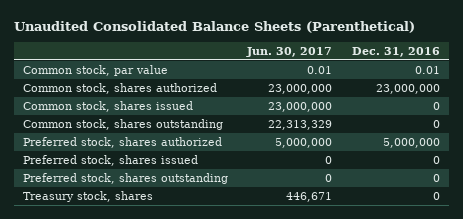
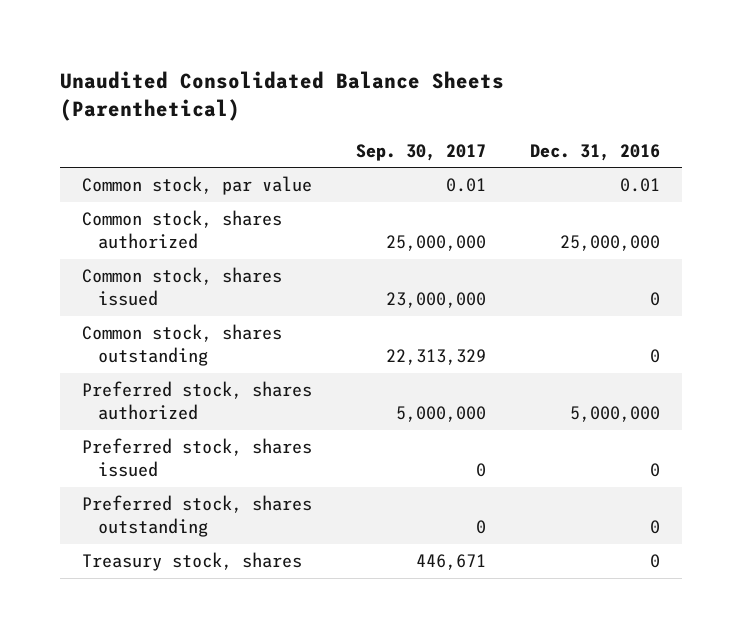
[246,47,333,58] Jun. 30, 2017 -> none
none -> [356,143,487,161] Sep. 30, 2017
[375,83,440,94] 23,000,000 -> [560,234,661,251] 25,000,000

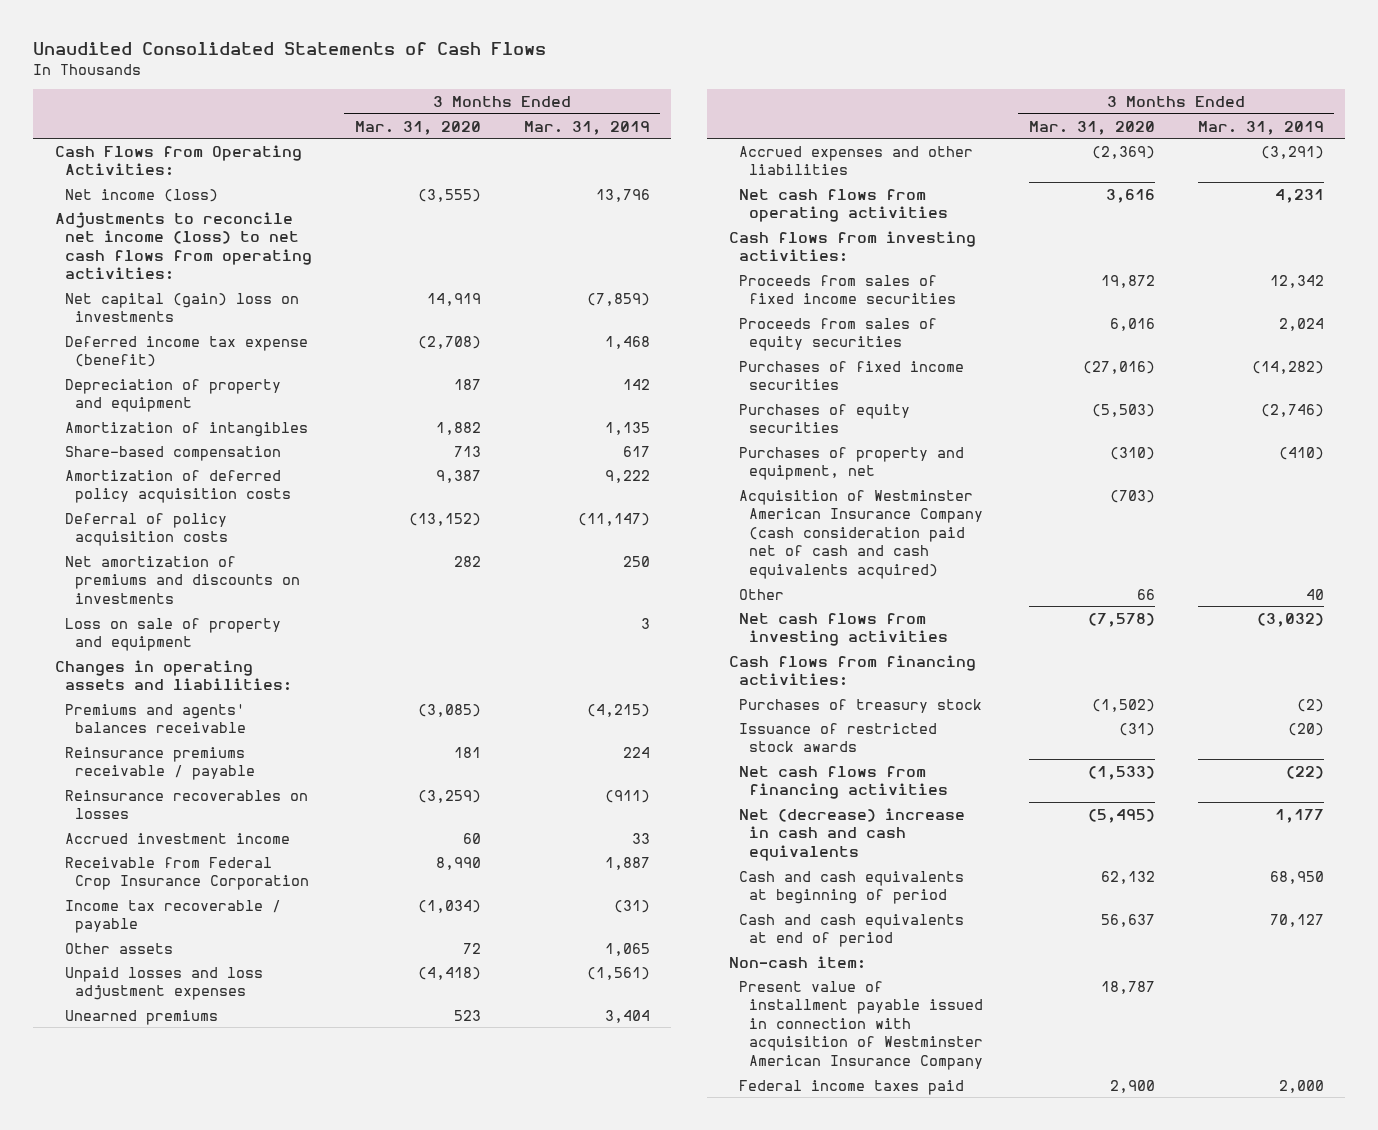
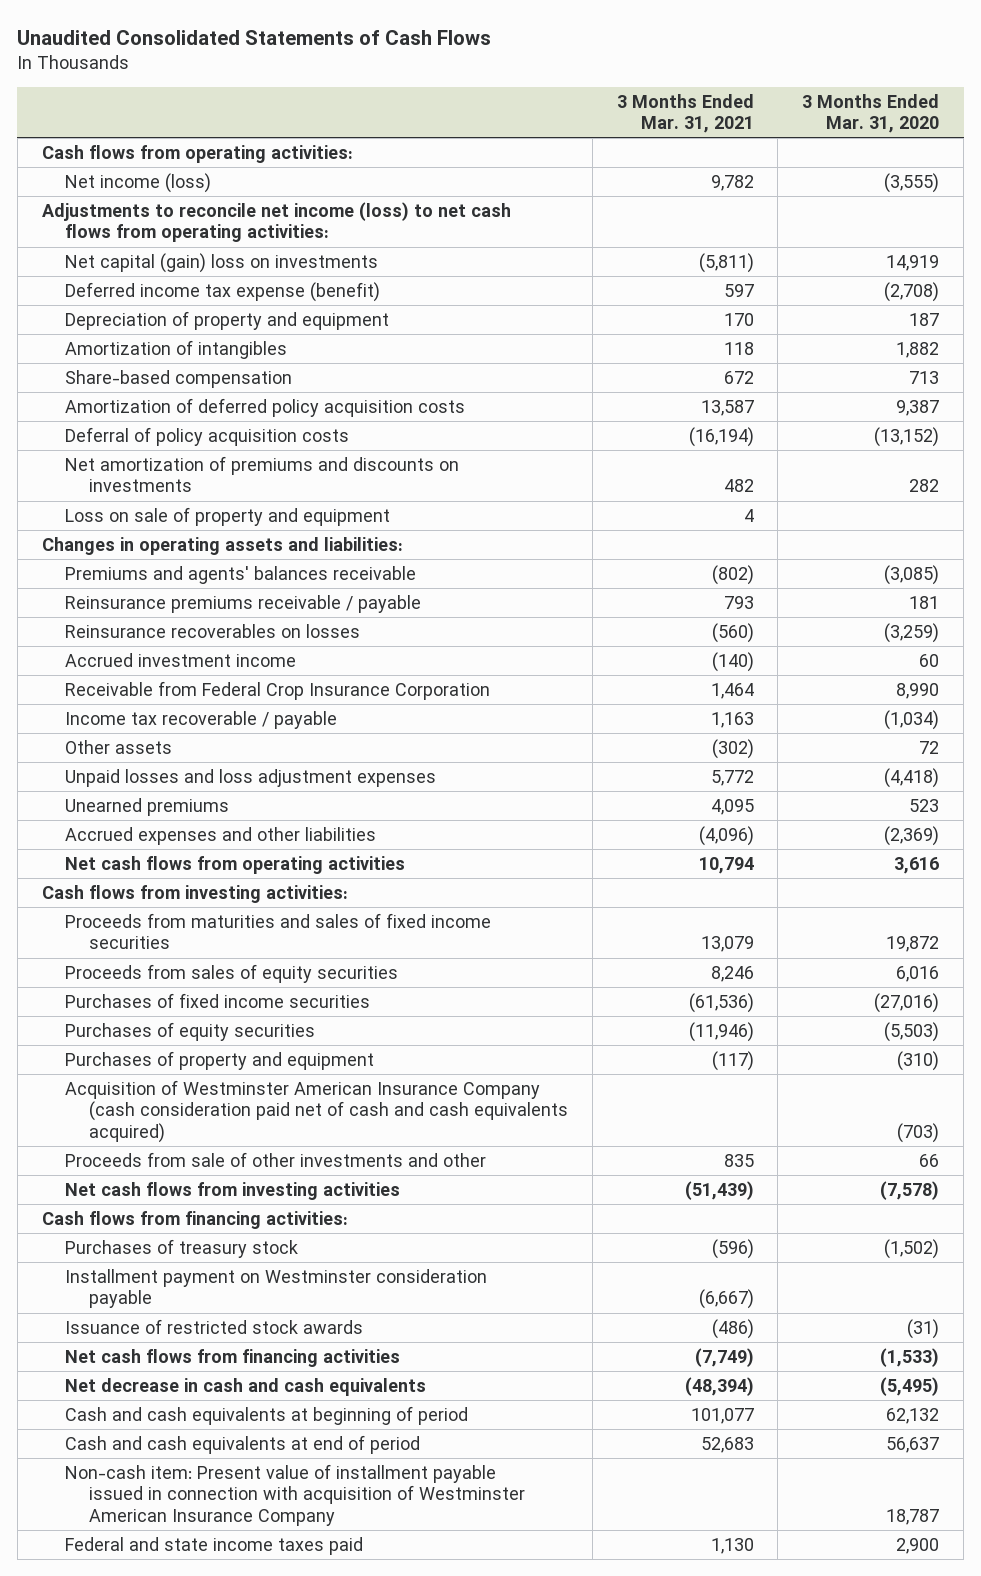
[523,120,650,135] Mar. 31, 2019 -> none
none -> [616,93,754,134] 3 Months Ended Mar. 31, 2021
[54,144,302,177] Cash Flows from Operating Activities: -> [41,144,353,163] Cash flows from operating activities:
[738,274,956,305] Proceeds from sales of fixed income securities -> [65,912,492,950] Proceeds from maturities and sales of fixed income securities
[738,446,964,481] Purchases of property and equipment, net -> [65,1050,375,1070] Purchases of property and equipment
[738,588,784,600] Other -> [65,1151,487,1167] Proceeds from sale of other investments and other
none -> [65,1268,488,1309] Installment payment on Westminster consideration payable
[738,807,965,861] Net (decrease) increase in cash and cash equivalents -> [65,1377,427,1396] Net decrease in cash and cash equivalents
[728,955,866,969] Non-cash item: -> none
[738,980,983,1070] Present value of installment payable issued in connection with acquisition of Westminster American Insurance Company -> [65,1463,525,1527] Non-cash item: Present value of installment payable issued in connection with acquisition of Westminster American Insurance Company
[738,1079,964,1095] Federal income taxes paid -> [65,1536,364,1555] Federal and state income taxes paid

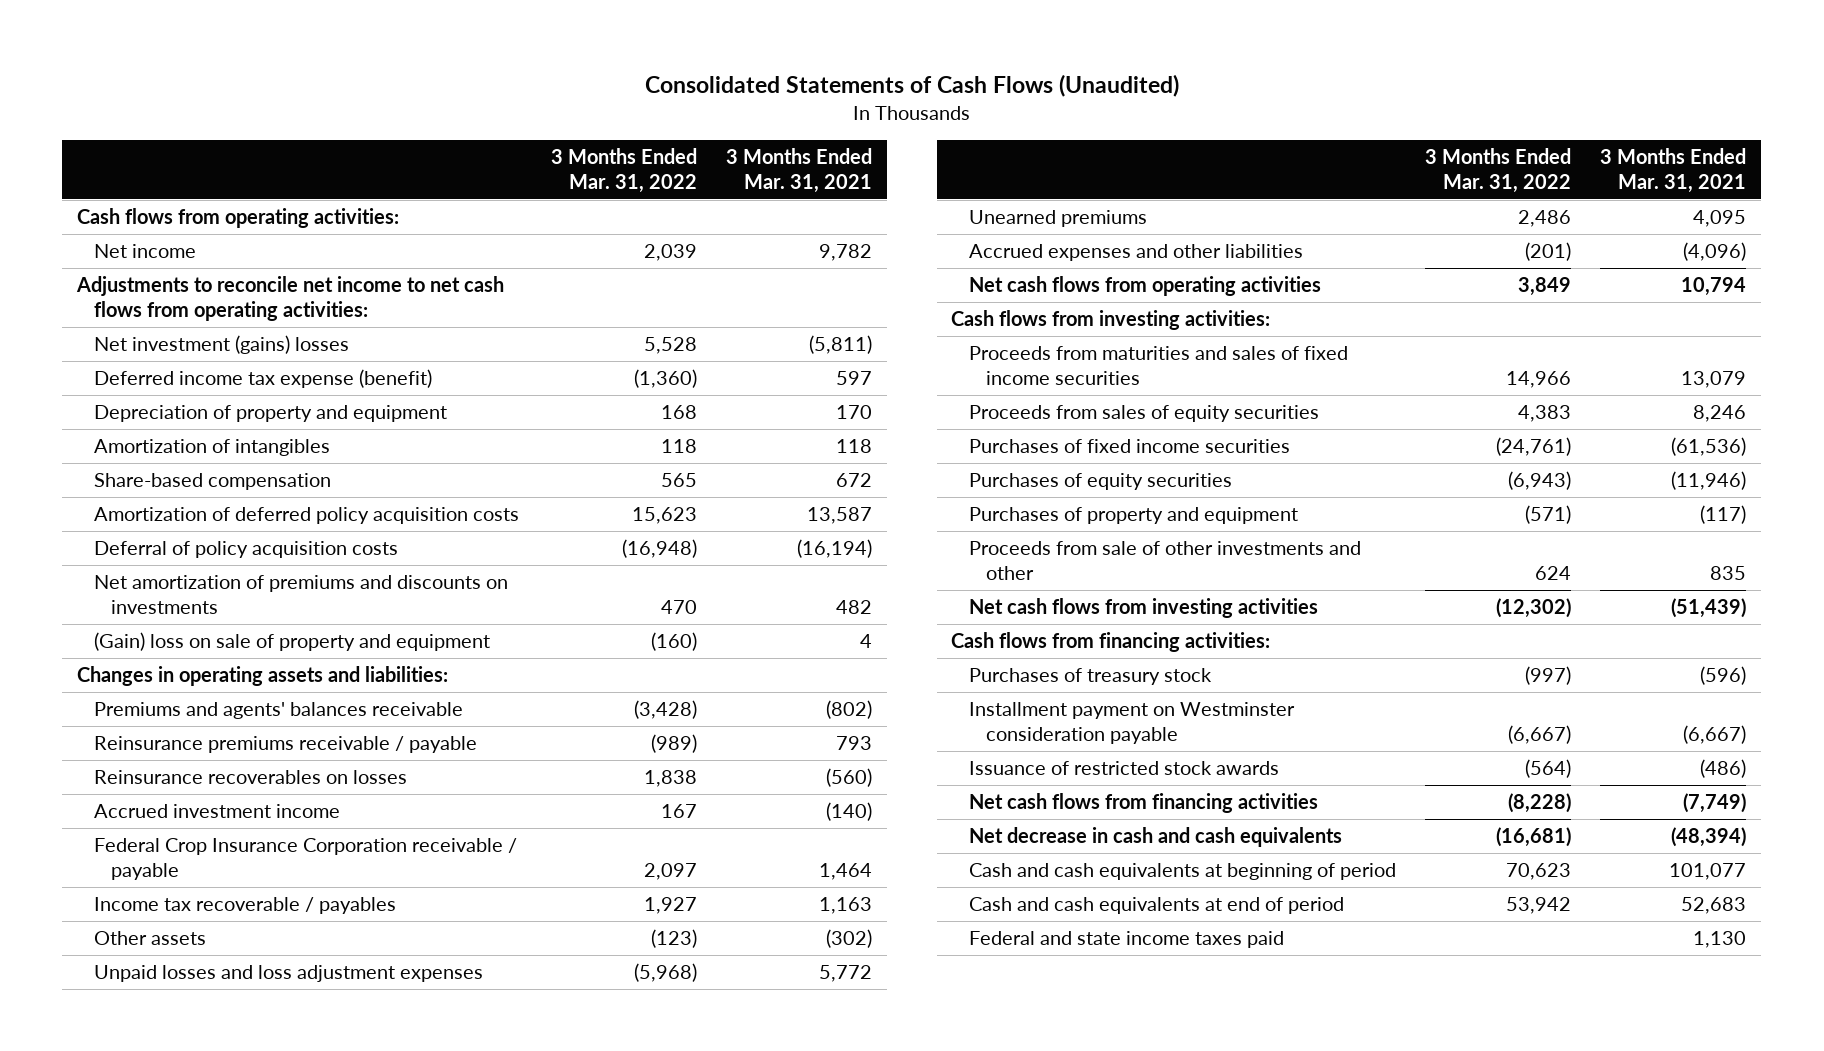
[17,29,492,45] Unaudited Consolidated Statements of Cash Flows -> [644,74,1179,98] Consolidated Statements of Cash Flows (Unaudited)
[802,93,940,134] 3 Months Ended Mar. 31, 2020 -> none
none -> [550,148,697,193] 3 Months Ended Mar. 31, 2022
[65,172,212,193] Net income (loss) -> [94,244,197,259] Net income
[41,201,511,243] Adjustments to reconcile net income (loss) to net cash flows from operating activities: -> [76,276,505,321] Adjustments to reconcile net income to net cash flows from operating activities:
[65,252,379,273] Net capital (gain) loss on investments -> [94,335,350,355] Net investment (gains) losses
[65,506,391,526] Loss on sale of property and equipment -> [94,632,491,652] (Gain) loss on sale of property and equipment
[65,680,491,700] Receivable from Federal Crop Insurance Corporation -> [94,838,518,880] Federal Crop Insurance Corporation receivable / payable
[65,710,338,729] Income tax recoverable / payable -> [94,897,397,915] Income tax recoverable / payables
[65,1079,568,1144] Acquisition of Westminster American Insurance Company (cash consideration paid net of cash and cash equivalents acquired) -> none
[65,1463,525,1527] Non-cash item: Present value of installment payable issued in connection with acquisition of Westminster American Insurance Company -> none

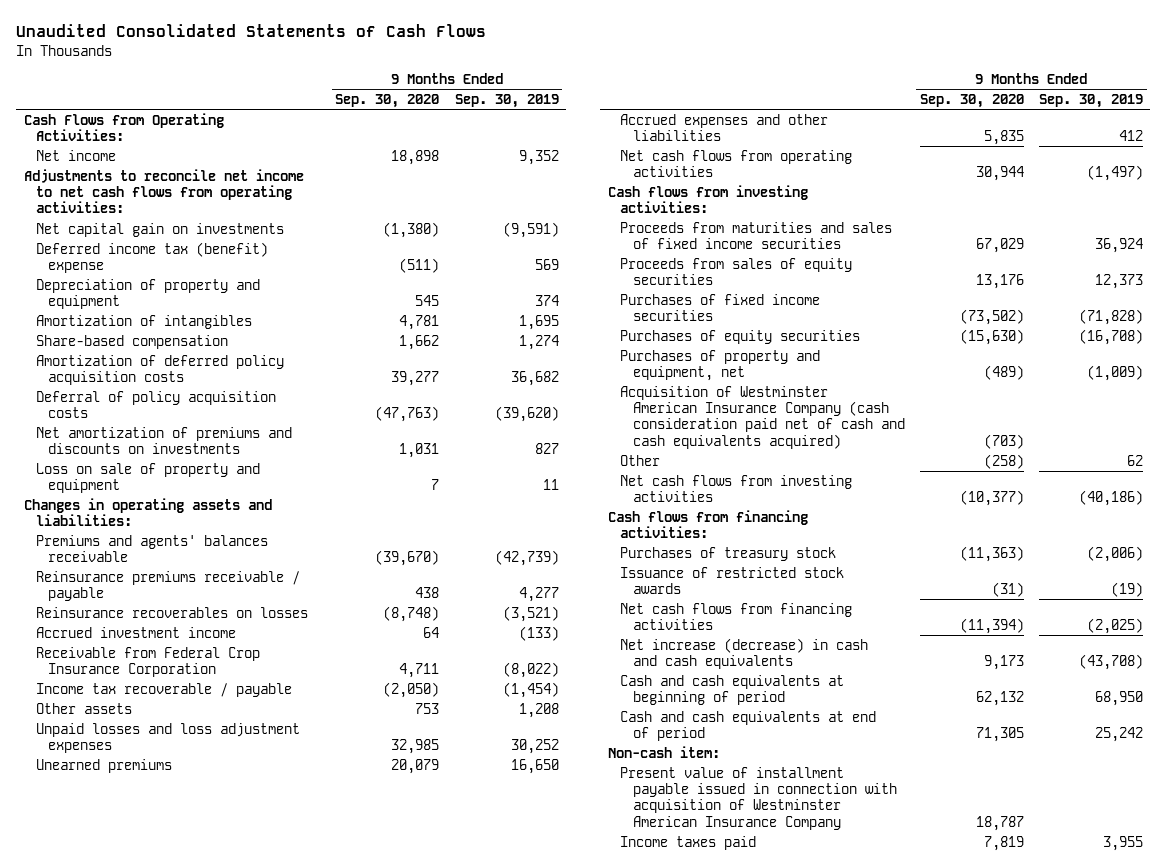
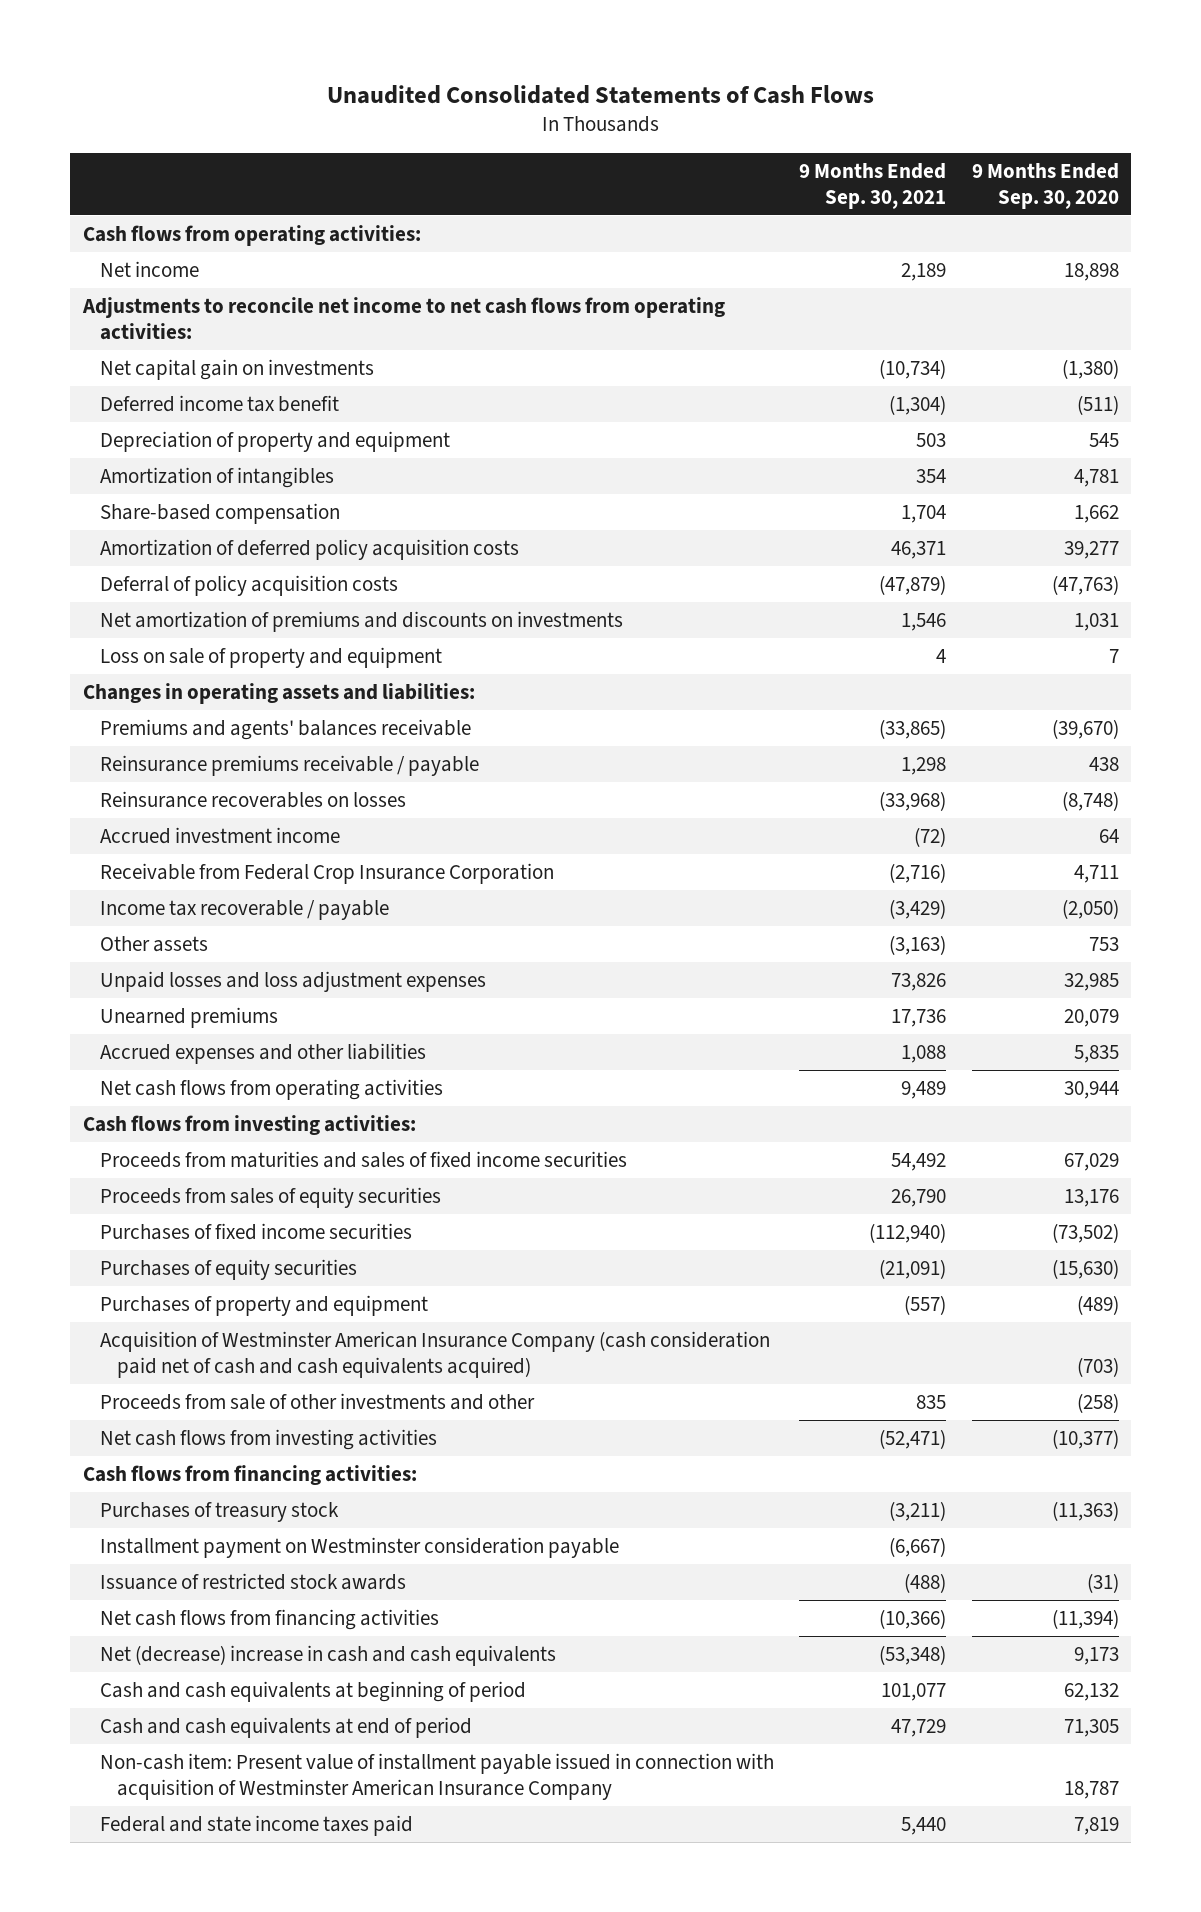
[454,94,559,109] Sep. 30, 2019 -> none
none -> [799,162,947,209] 9 Months Ended Sep. 30, 2021
[23,112,224,142] Cash Flows from Operating Activities: -> [82,225,421,247] Cash flows from operating activities:
[35,241,268,274] Deferred income tax (benefit) expense -> [99,395,339,413] Deferred income tax benefit
[620,349,821,382] Purchases of property and equipment, net -> [99,1295,428,1317] Purchases of property and equipment
[620,454,661,466] Other -> [99,1393,535,1411] Proceeds from sale of other investments and other
none -> [99,1537,619,1559] Installment payment on Westminster consideration payable
[620,637,869,670] Net increase (decrease) in cash and cash equivalents -> [99,1645,556,1667] Net (decrease) increase in cash and cash equivalents
[607,745,720,758] Non-cash item: -> none
[620,766,897,830] Present value of installment payable issued in connection with acquisition of Westminster American Insurance Company -> [99,1753,774,1800] Non-cash item: Present value of installment payable issued in connection with acquisition of Westminster American Insurance Company
[620,835,757,850] Income taxes paid -> [99,1815,413,1837] Federal and state income taxes paid

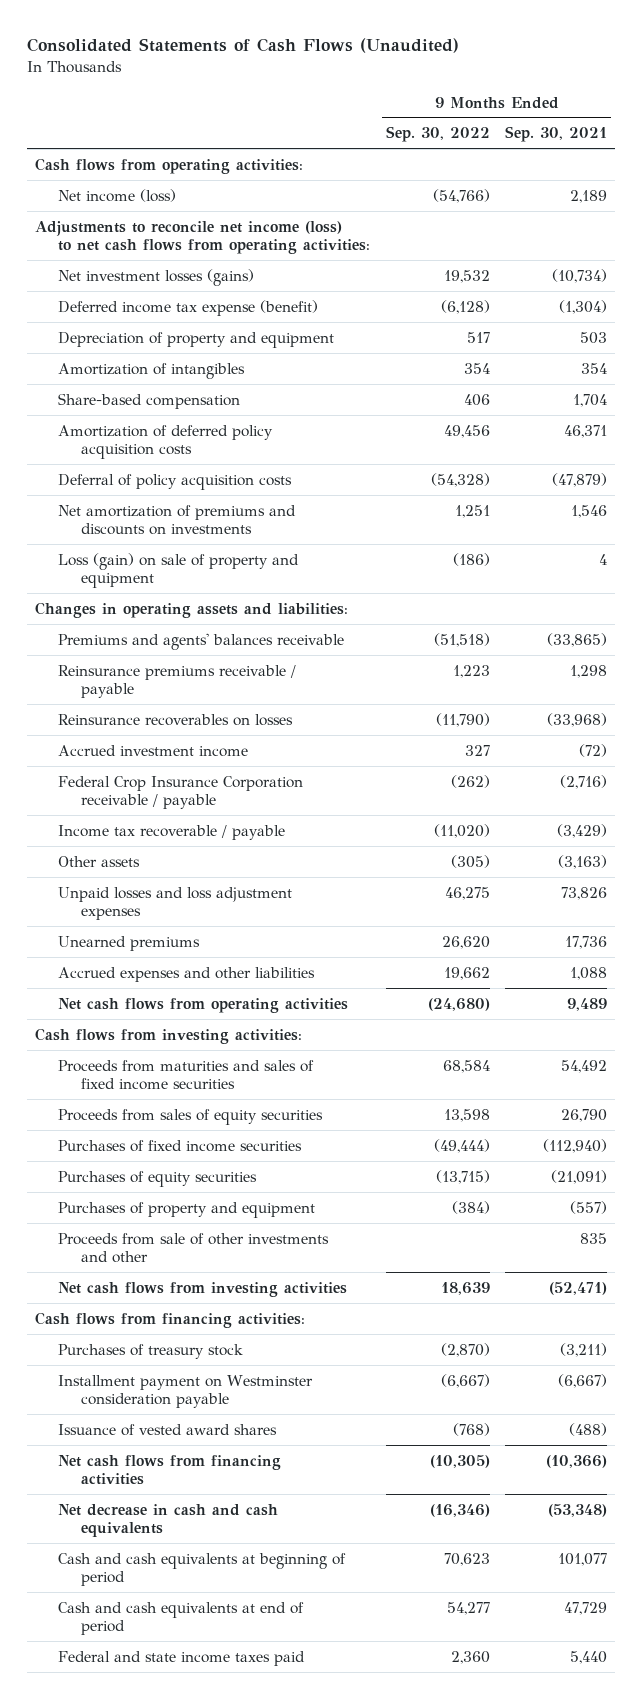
[326,84,874,104] Unaudited Consolidated Statements of Cash Flows -> [27,37,460,53] Consolidated Statements of Cash Flows (Unaudited)
[971,162,1119,209] 9 Months Ended Sep. 30, 2020 -> none
none -> [385,126,490,143] Sep. 30, 2022
[99,261,199,278] Net income -> [57,188,176,202] Net income (loss)
[81,297,725,340] Adjustments to reconcile net income to net cash flows from operating activities: -> [34,220,370,255] Adjustments to reconcile net income (loss) to net cash flows from operating activities:
[99,359,374,381] Net capital gain on investments -> [57,268,254,286] Net investment losses (gains)
[99,395,339,413] Deferred income tax benefit -> [57,299,318,316] Deferred income tax expense (benefit)
[99,647,442,669] Loss on sale of property and equipment -> [57,552,299,589] Loss (gain) on sale of property and equipment
[99,863,554,885] Receivable from Federal Crop Insurance Corporation -> [57,775,303,810] Federal Crop Insurance Corporation receivable / payable
[99,1331,770,1378] Acquisition of Westminster American Insurance Company (cash consideration paid net of cash and cash equivalents acquired) -> none
[99,1573,406,1591] Issuance of restricted stock awards -> [57,1423,277,1436] Issuance of vested award shares
[99,1645,556,1667] Net (decrease) increase in cash and cash equivalents -> [57,1503,278,1538] Net decrease in cash and cash equivalents
[99,1753,774,1800] Non-cash item: Present value of installment payable issued in connection with acquisition of Westminster American Insurance Company -> none

